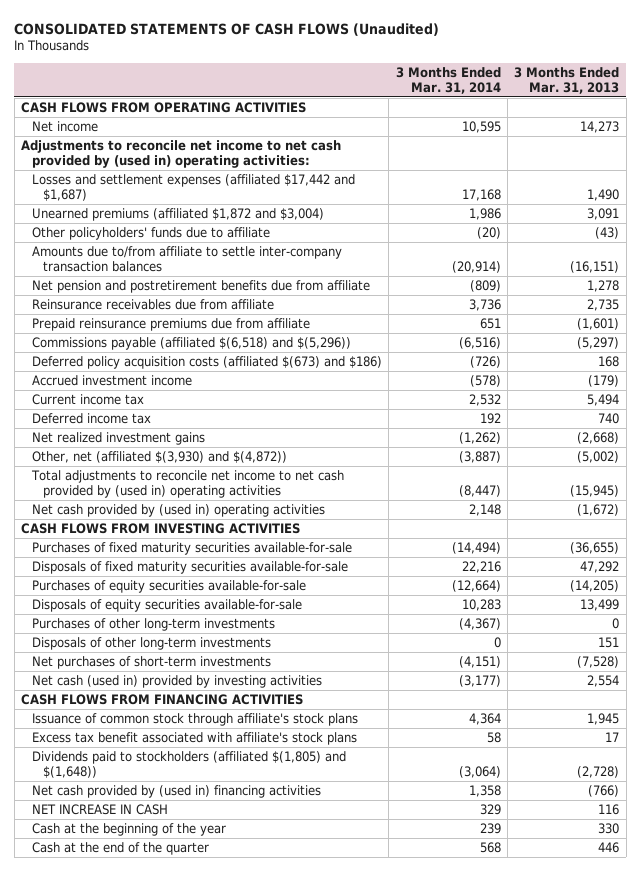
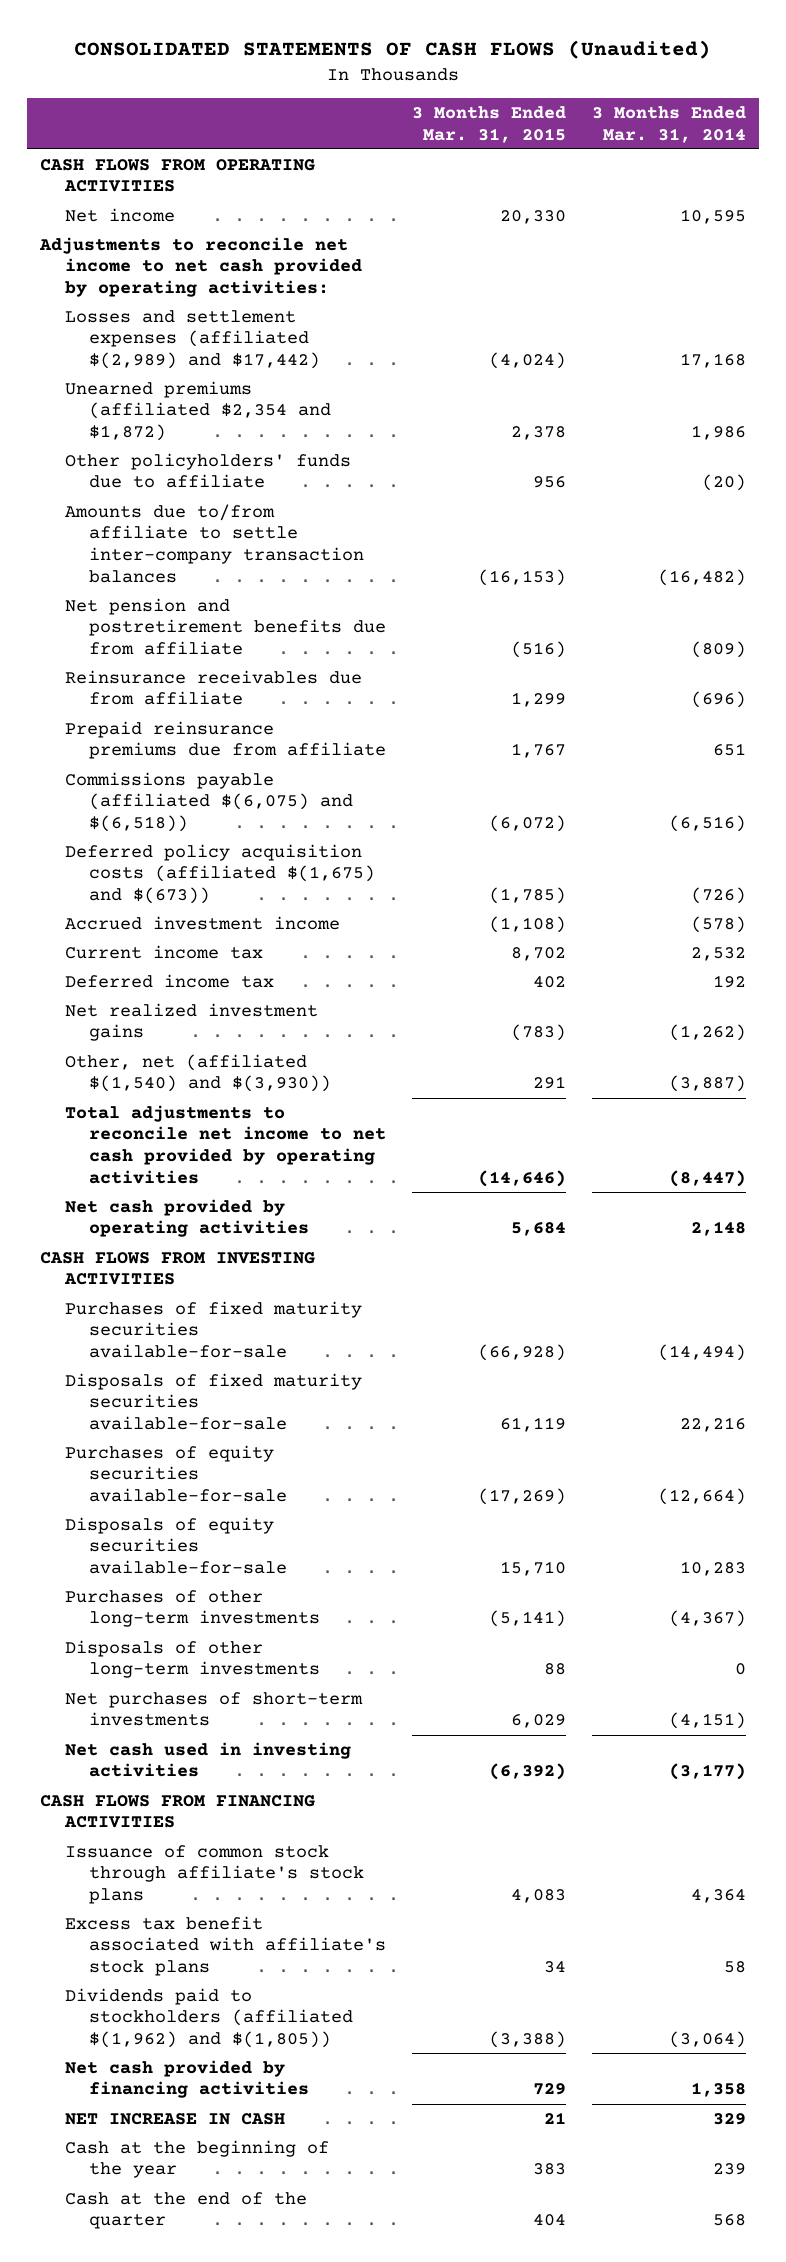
[514,66,620,94] 3 Months Ended Mar. 31, 2013 -> none
none -> [412,106,567,143] 3 Months Ended Mar. 31, 2015
[21,139,342,169] Adjustments to reconcile net income to net cash provided by (used in) operating activities: -> [38,236,362,298] Adjustments to reconcile net income to net cash provided by operating activities:
[32,173,356,202] Losses and settlement expenses (affiliated $17,442 and $1,687) -> [64,309,321,370] Losses and settlement expenses (affiliated $(2,989) and $17,442)
[32,207,325,221] Unearned premiums (affiliated $1,872 and $3,004) -> [64,380,332,442] Unearned premiums (affiliated $2,354 and $1,872)
[451,261,501,274] (20,914) -> [657,568,746,586] (16,482)
[468,298,501,311] 3,736 -> [690,691,746,709] (696)
[32,336,352,350] Commissions payable (affiliated $(6,518) and $(5,296)) -> [64,771,354,833] Commissions payable (affiliated $(6,075) and $(6,518))
[32,355,383,369] Deferred policy acquisition costs (affiliated $(673) and $186) -> [64,843,376,905] Deferred policy acquisition costs (affiliated $(1,675) and $(673))
[32,450,288,463] Other, net (affiliated $(3,930) and $(4,872)) -> [64,1053,332,1093] Other, net (affiliated $(1,540) and $(3,930))
[31,469,345,499] Total adjustments to reconcile net income to net cash provided by (used in) operating activities -> [64,1104,387,1184] Total adjustments to reconcile net income to net cash provided by operating activities
[32,503,326,517] Net cash provided by (used in) operating activities -> [64,1198,310,1238] Net cash provided by operating activities
[32,674,323,688] Net cash (used in) provided by investing activities -> [64,1741,351,1778] Net cash used in investing activities
[32,750,347,779] Dividends paid to stockholders (affiliated $(1,805) and $(1,648)) -> [64,1987,354,2049] Dividends paid to stockholders (affiliated $(1,962) and $(1,805))
[32,784,322,798] Net cash provided by (used in) financing activities -> [64,2059,310,2099] Net cash provided by financing activities

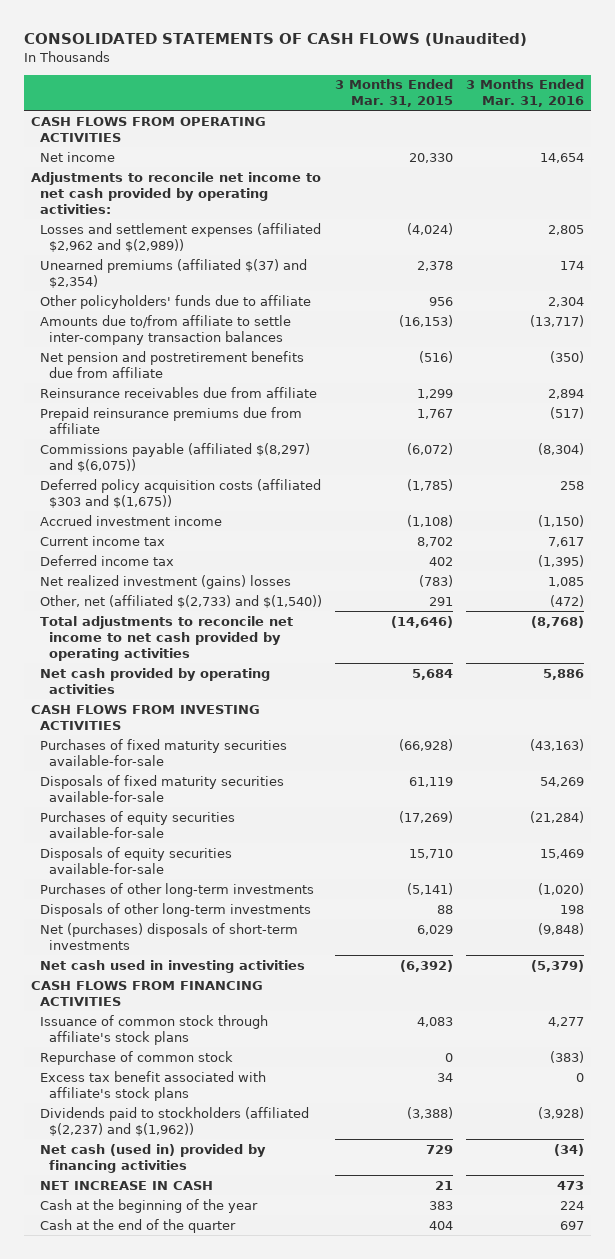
[591,106,746,143] 3 Months Ended Mar. 31, 2014 -> none
none -> [466,79,585,108] 3 Months Ended Mar. 31, 2016
[64,309,321,370] Losses and settlement expenses (affiliated $(2,989) and $17,442) -> [39,222,321,252] Losses and settlement expenses (affiliated $2,962 and $(2,989))
[64,380,332,442] Unearned premiums (affiliated $2,354 and $1,872) -> [39,258,307,288] Unearned premiums (affiliated $(37) and $2,354)
[64,771,354,833] Commissions payable (affiliated $(6,075) and $(6,518)) -> [39,442,310,472] Commissions payable (affiliated $(8,297) and $(6,075))
[64,843,376,905] Deferred policy acquisition costs (affiliated $(1,675) and $(673)) -> [39,478,321,508] Deferred policy acquisition costs (affiliated $303 and $(1,675))
[64,1002,318,1042] Net realized investment gains -> [39,574,291,589] Net realized investment (gains) losses
[64,1053,332,1093] Other, net (affiliated $(1,540) and $(3,930)) -> [39,594,322,608] Other, net (affiliated $(2,733) and $(1,540))
[64,1691,363,1727] Net purchases of short-term investments -> [39,922,298,950] Net (purchases) disposals of short-term investments
none -> [39,1050,233,1065] Repurchase of common stock
[64,1987,354,2049] Dividends paid to stockholders (affiliated $(1,962) and $(1,805)) -> [39,1106,309,1136] Dividends paid to stockholders (affiliated $(2,237) and $(1,962))
[64,2059,310,2099] Net cash provided by financing activities -> [39,1143,266,1173] Net cash (used in) provided by financing activities

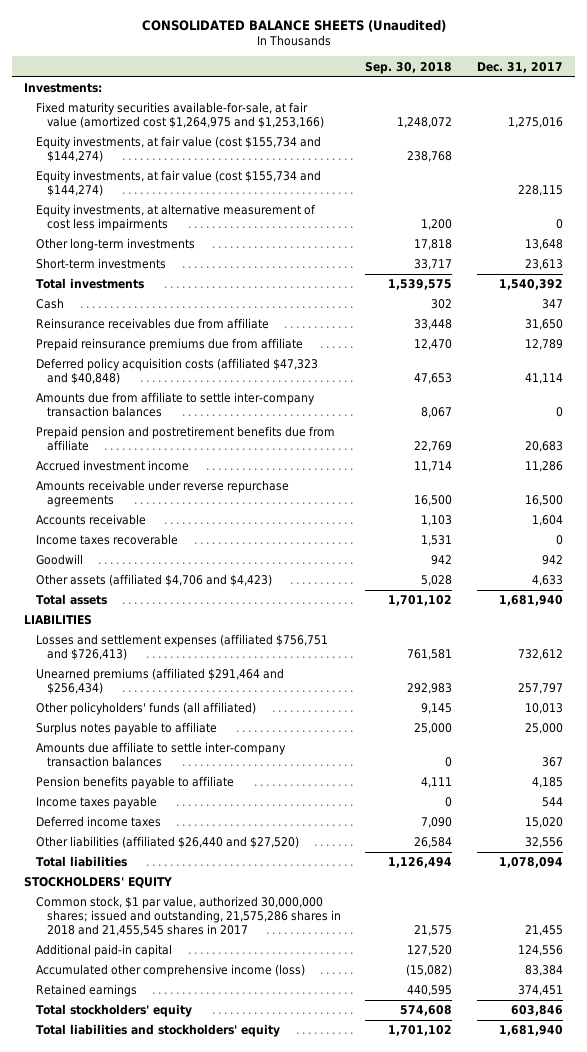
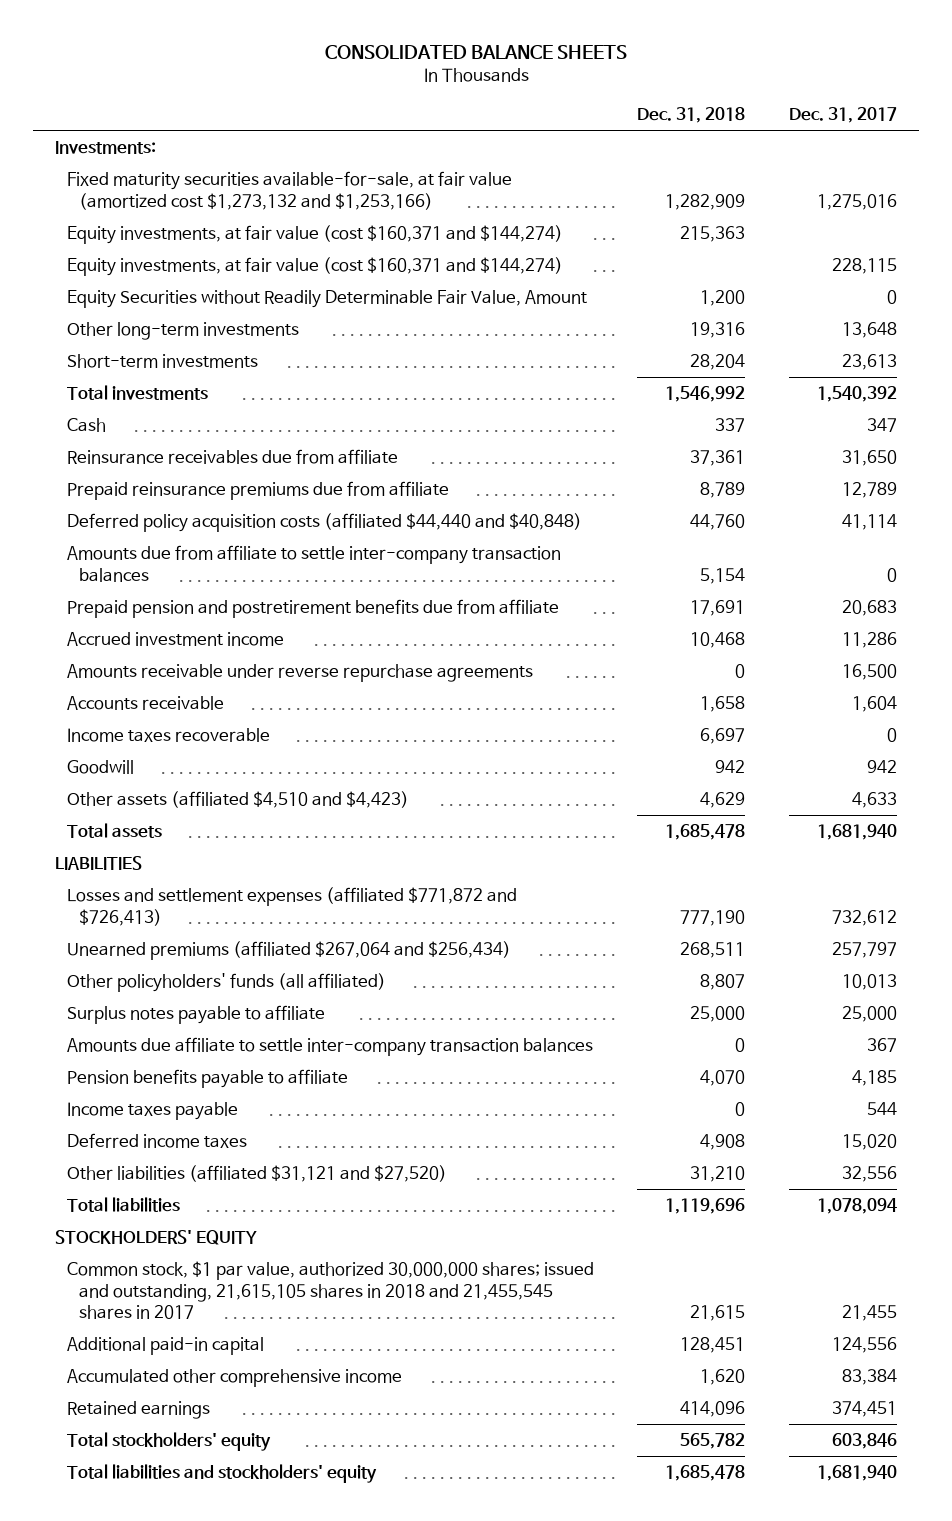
[141,19,446,32] CONSOLIDATED BALANCE SHEETS (Unaudited) -> [324,44,627,59] CONSOLIDATED BALANCE SHEETS
[365,61,453,74] Sep. 30, 2018 -> none
none -> [637,107,746,124] Dec. 31, 2018
[35,102,324,129] Fixed maturity securities available-for-sale, at fair value (amortized cost $1,264,975 and $1,253,166) -> [66,171,512,210] Fixed maturity securities available-for-sale, at fair value (amortized cost $1,273,132 and $1,253,166)
[35,136,321,163] Equity investments, at fair value (cost $155,734 and $144,274) -> [66,225,563,245] Equity investments, at fair value (cost $160,371 and $144,274)
[35,170,321,197] Equity investments, at fair value (cost $155,734 and $144,274) -> [66,257,563,277] Equity investments, at fair value (cost $160,371 and $144,274)
[35,204,316,232] Equity investments, at alternative measurement of cost less impairments -> [66,290,587,309] Equity Securities without Readily Determinable Fair Value, Amount
[35,358,318,385] Deferred policy acquisition costs (affiliated $47,323 and $40,848) -> [66,513,582,533] Deferred policy acquisition costs (affiliated $44,440 and $40,848)
[35,574,272,587] Other assets (affiliated $4,706 and $4,423) -> [66,791,409,809] Other assets (affiliated $4,510 and $4,423)
[35,634,328,661] Losses and settlement expenses (affiliated $756,751 and $726,413) -> [66,887,517,926] Losses and settlement expenses (affiliated $771,872 and $726,413)
[35,668,284,695] Unearned premiums (affiliated $291,464 and $256,434) -> [66,941,511,961] Unearned premiums (affiliated $267,064 and $256,434)
[35,836,299,849] Other liabilities (affiliated $26,440 and $27,520) -> [66,1165,447,1183] Other liabilities (affiliated $31,121 and $27,520)
[35,896,341,937] Common stock, $1 par value, authorized 30,000,000 shares; issued and outstanding, 21,575,286 shares in 2018 and 21,455,545 shares in 2017 -> [66,1261,594,1320] Common stock, $1 par value, authorized 30,000,000 shares; issued and outstanding, 21,615,105 shares in 2018 and 21,455,545 shares in 2017
[35,964,305,978] Accumulated other comprehensive income (loss) -> [66,1369,402,1388] Accumulated other comprehensive income

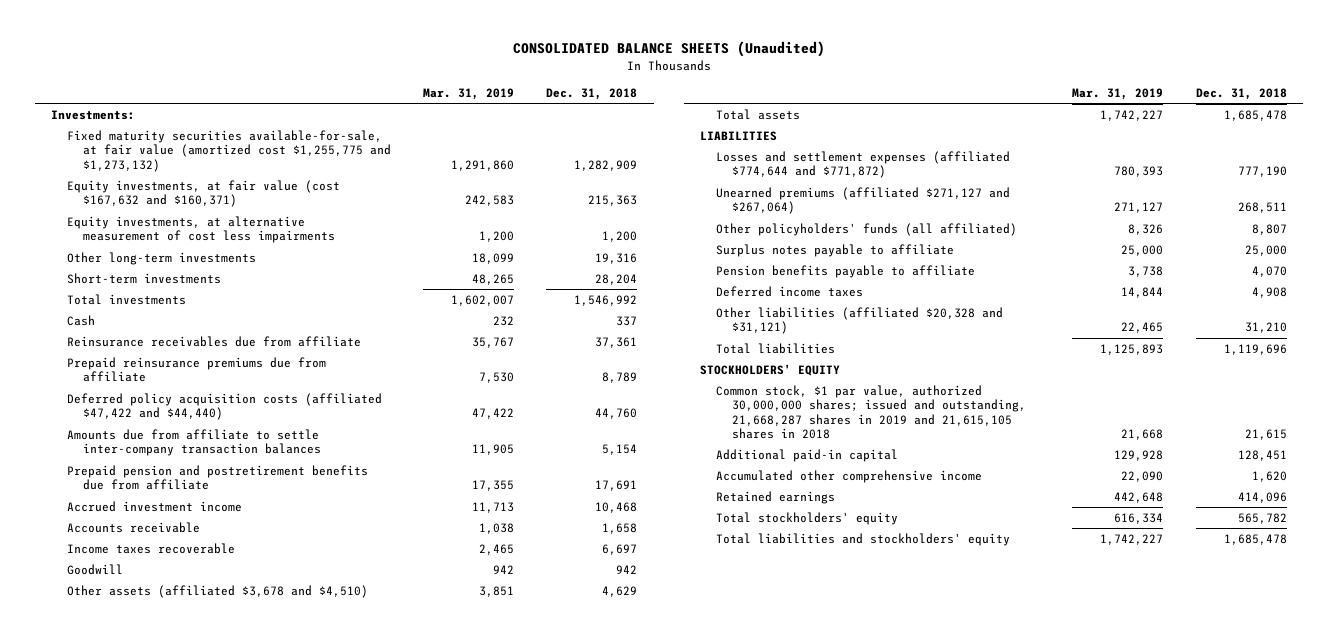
[324,44,627,59] CONSOLIDATED BALANCE SHEETS -> [512,41,825,58] CONSOLIDATED BALANCE SHEETS (Unaudited)
[788,107,897,124] Dec. 31, 2017 -> none
none -> [423,87,515,100] Mar. 31, 2019
[66,257,563,277] Equity investments, at fair value (cost $160,371 and $144,274) -> none
[66,171,512,210] Fixed maturity securities available-for-sale, at fair value (amortized cost $1,273,132 and $1,253,166) -> [66,129,391,172] Fixed maturity securities available-for-sale, at fair value (amortized cost $1,255,775 and $1,273,132)
[66,225,563,245] Equity investments, at fair value (cost $160,371 and $144,274) -> [66,179,340,208] Equity investments, at fair value (cost $167,632 and $160,371)
[66,290,587,309] Equity Securities without Readily Determinable Fair Value, Amount -> [66,215,335,244] Equity investments, at alternative measurement of cost less impairments
[66,513,582,533] Deferred policy acquisition costs (affiliated $44,440 and $40,848) -> [66,392,382,421] Deferred policy acquisition costs (affiliated $47,422 and $44,440)
[66,664,533,683] Amounts receivable under reverse repurchase agreements -> none
[66,791,409,809] Other assets (affiliated $4,510 and $4,423) -> [66,584,368,598] Other assets (affiliated $3,678 and $4,510)
[66,887,517,926] Losses and settlement expenses (affiliated $771,872 and $726,413) -> [715,150,1010,179] Losses and settlement expenses (affiliated $774,644 and $771,872)
[66,941,511,961] Unearned premiums (affiliated $267,064 and $256,434) -> [715,186,1010,215] Unearned premiums (affiliated $271,127 and $267,064)
[66,1037,593,1057] Amounts due affiliate to settle inter-company transaction balances -> none
[66,1102,238,1121] Income taxes payable -> none
[66,1165,447,1183] Other liabilities (affiliated $31,121 and $27,520) -> [715,306,1003,335] Other liabilities (affiliated $20,328 and $31,121)
[66,1261,594,1320] Common stock, $1 par value, authorized 30,000,000 shares; issued and outstanding, 21,615,105 shares in 2018 and 21,455,545 shares in 2017 -> [715,384,1026,439] Common stock, $1 par value, authorized 30,000,000 shares; issued and outstanding, 21,668,287 shares in 2019 and 21,615,105 shares in 2018

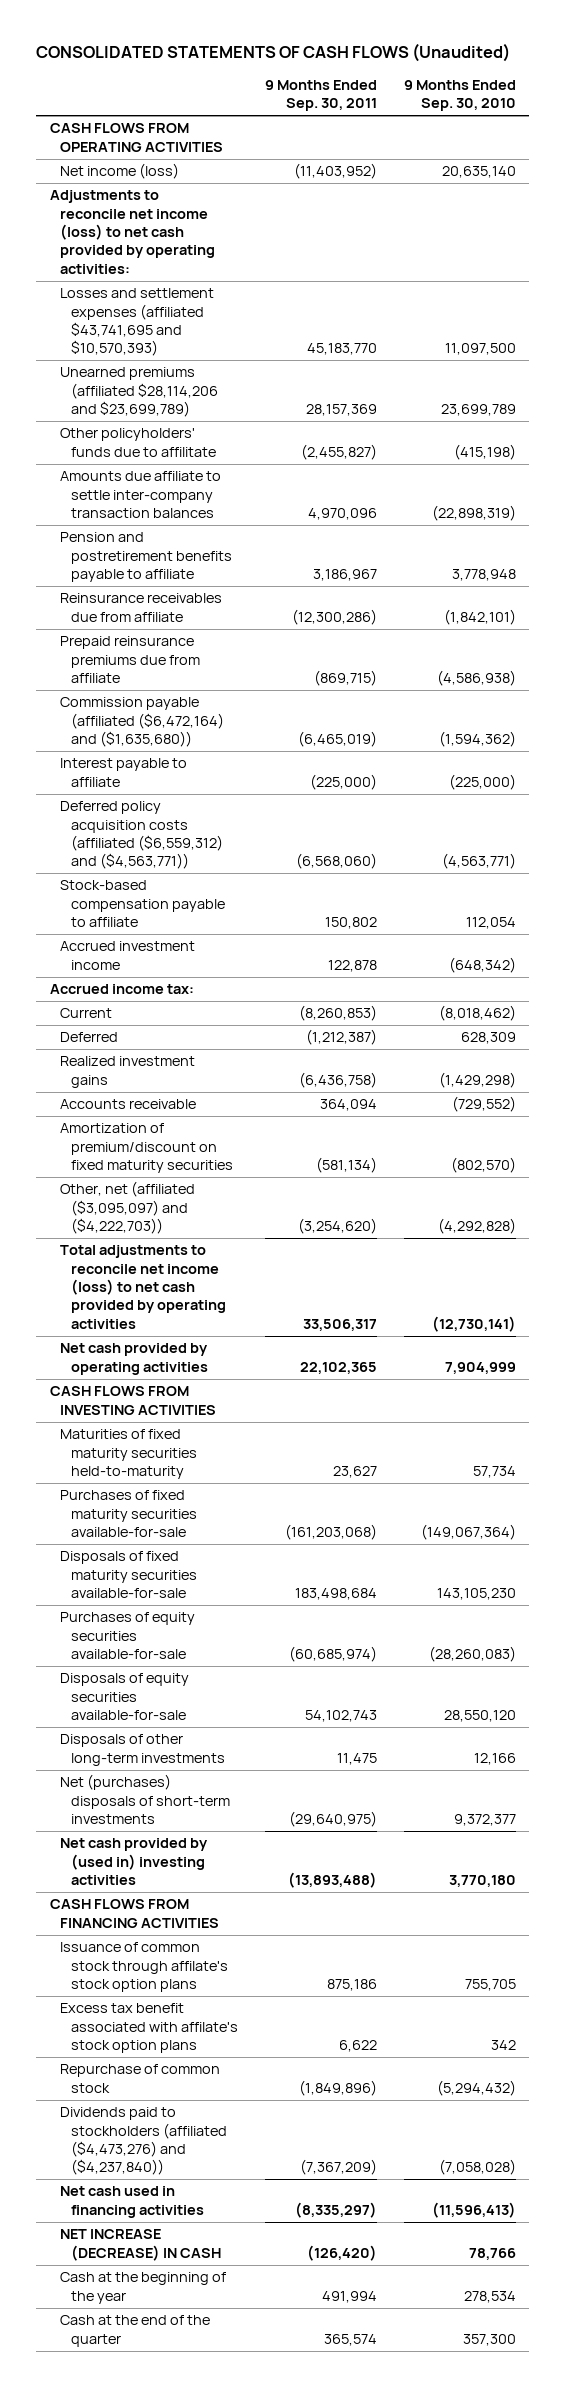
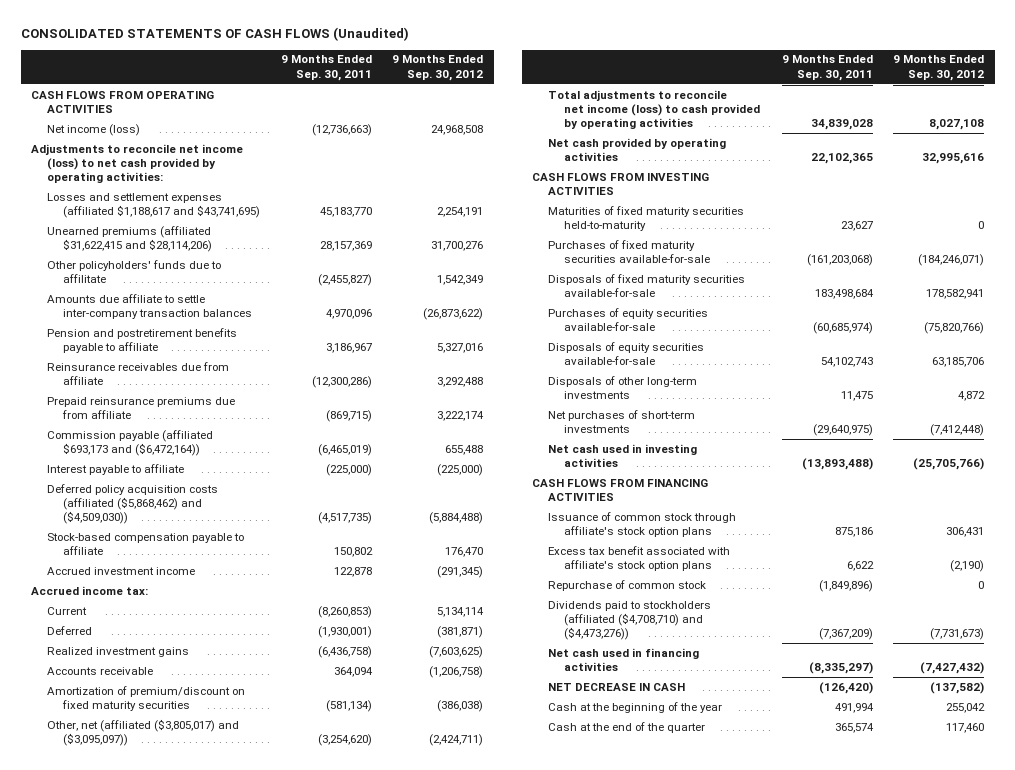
[403,79,516,112] 9 Months Ended Sep. 30, 2010 -> none
none -> [392,55,484,81] 9 Months Ended Sep. 30, 2012
[293,163,377,180] (11,403,952) -> [311,123,372,136] (12,736,663)
[60,288,215,357] Losses and settlement expenses (affiliated $43,741,695 and $10,570,393) -> [47,192,261,219] Losses and settlement expenses (affiliated $1,188,617 and $43,741,695)
[60,367,218,417] Unearned premiums (affiliated $28,114,206 and $23,699,789) -> [47,225,213,253] Unearned premiums (affiliated $31,622,415 and $28,114,206)
[60,697,224,747] Commission payable (affiliated ($6,472,164) and ($1,635,680)) -> [47,429,214,457] Commission payable (affiliated $693,173 and ($6,472,164))
[60,801,223,870] Deferred policy acquisition costs (affiliated ($6,559,312) and ($4,563,771)) -> [47,483,219,525] Deferred policy acquisition costs (affiliated ($5,868,462) and ($4,509,030))
[295,853,377,870] (6,568,060) -> [317,512,372,525] (4,517,735)
[305,1029,377,1046] (1,212,387) -> [317,625,372,638] (1,930,001)
[60,1181,196,1234] Other, net (affiliated ($3,095,097) and ($4,222,703)) -> [47,718,240,747] Other, net (affiliated ($3,805,017) and ($3,095,097))
[60,1245,226,1329] Total adjustments to reconcile net income (loss) to net cash provided by operating activities -> [548,89,761,130] Total adjustments to reconcile net income (loss) to cash provided by operating activities
[302,1318,377,1331] 33,506,317 -> [810,119,873,131] 34,839,028
[60,1774,230,1824] Net (purchases) disposals of short-term investments -> [548,409,696,434] Net purchases of short-term investments
[60,1838,209,1885] Net cash provided by (used in) investing activities -> [548,443,698,468] Net cash used in investing activities
[60,1942,228,1992] Issuance of common stock through affilate's stock option plans -> [548,511,737,538] Issuance of common stock through affiliate's stock option plans
[60,2003,238,2053] Excess tax benefit associated with affilate's stock option plans -> [548,545,731,572] Excess tax benefit associated with affiliate's stock option plans
[60,2107,227,2176] Dividends paid to stockholders (affiliated ($4,473,276) and ($4,237,840)) -> [548,600,712,641] Dividends paid to stockholders (affiliated ($4,708,710) and ($4,473,276))
[60,2229,221,2261] NET INCREASE (DECREASE) IN CASH -> [548,682,686,691] NET DECREASE IN CASH

